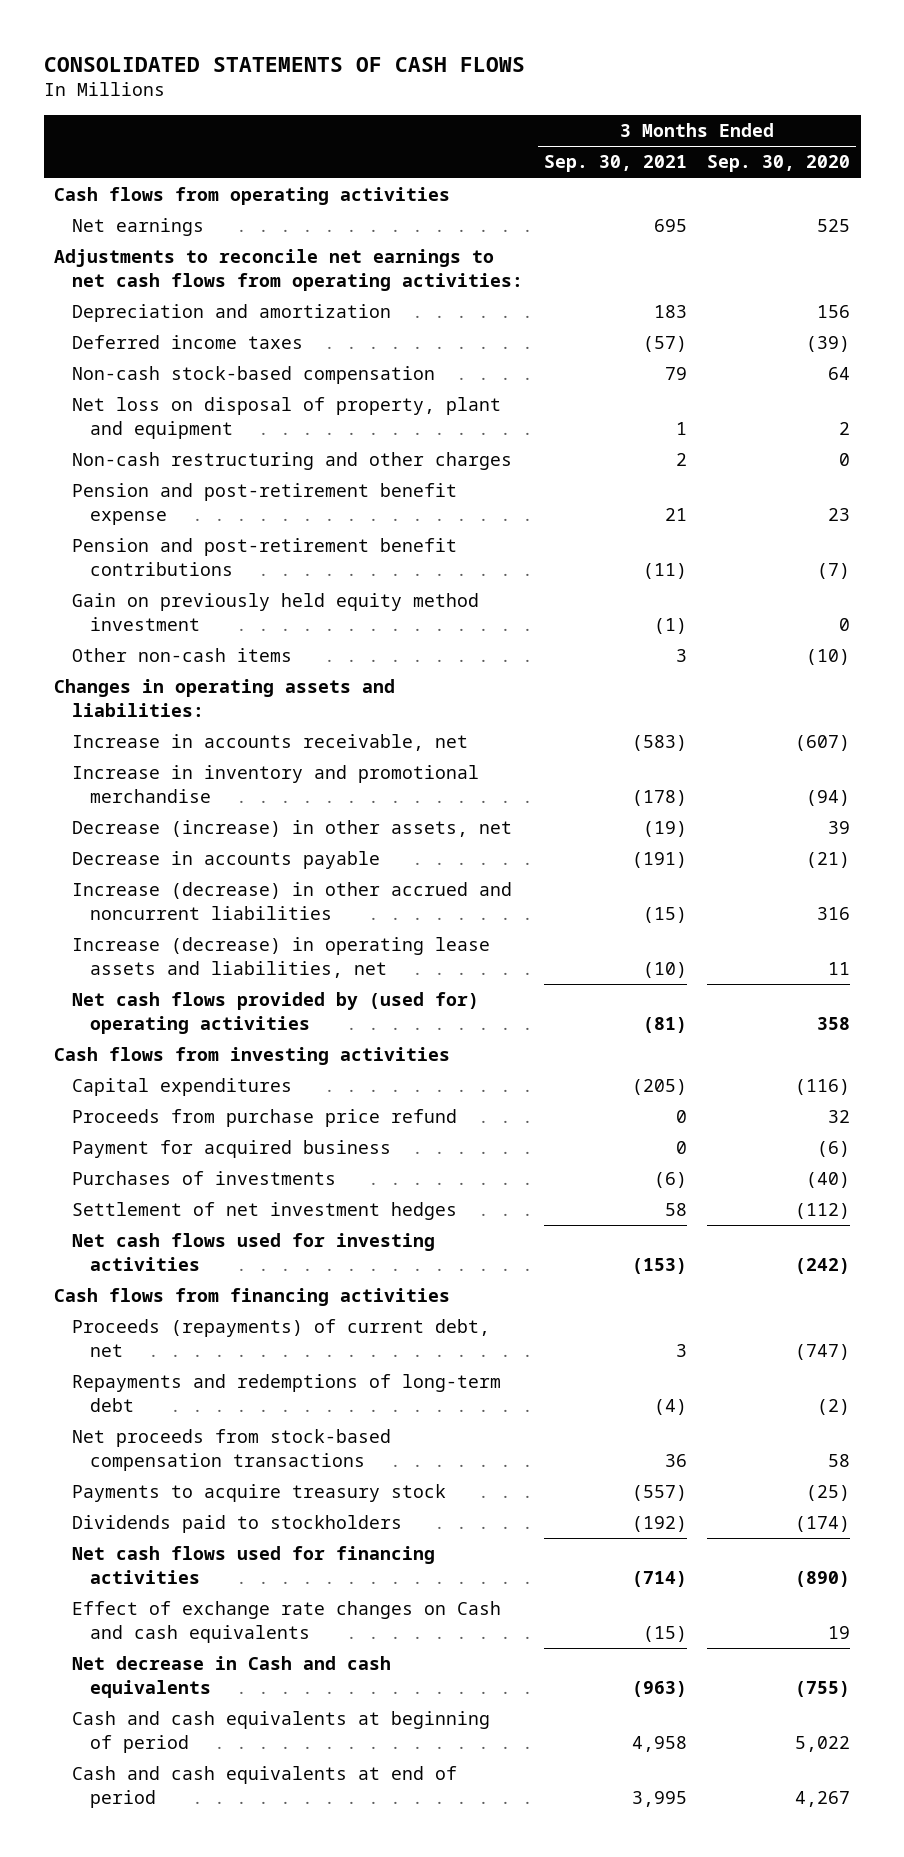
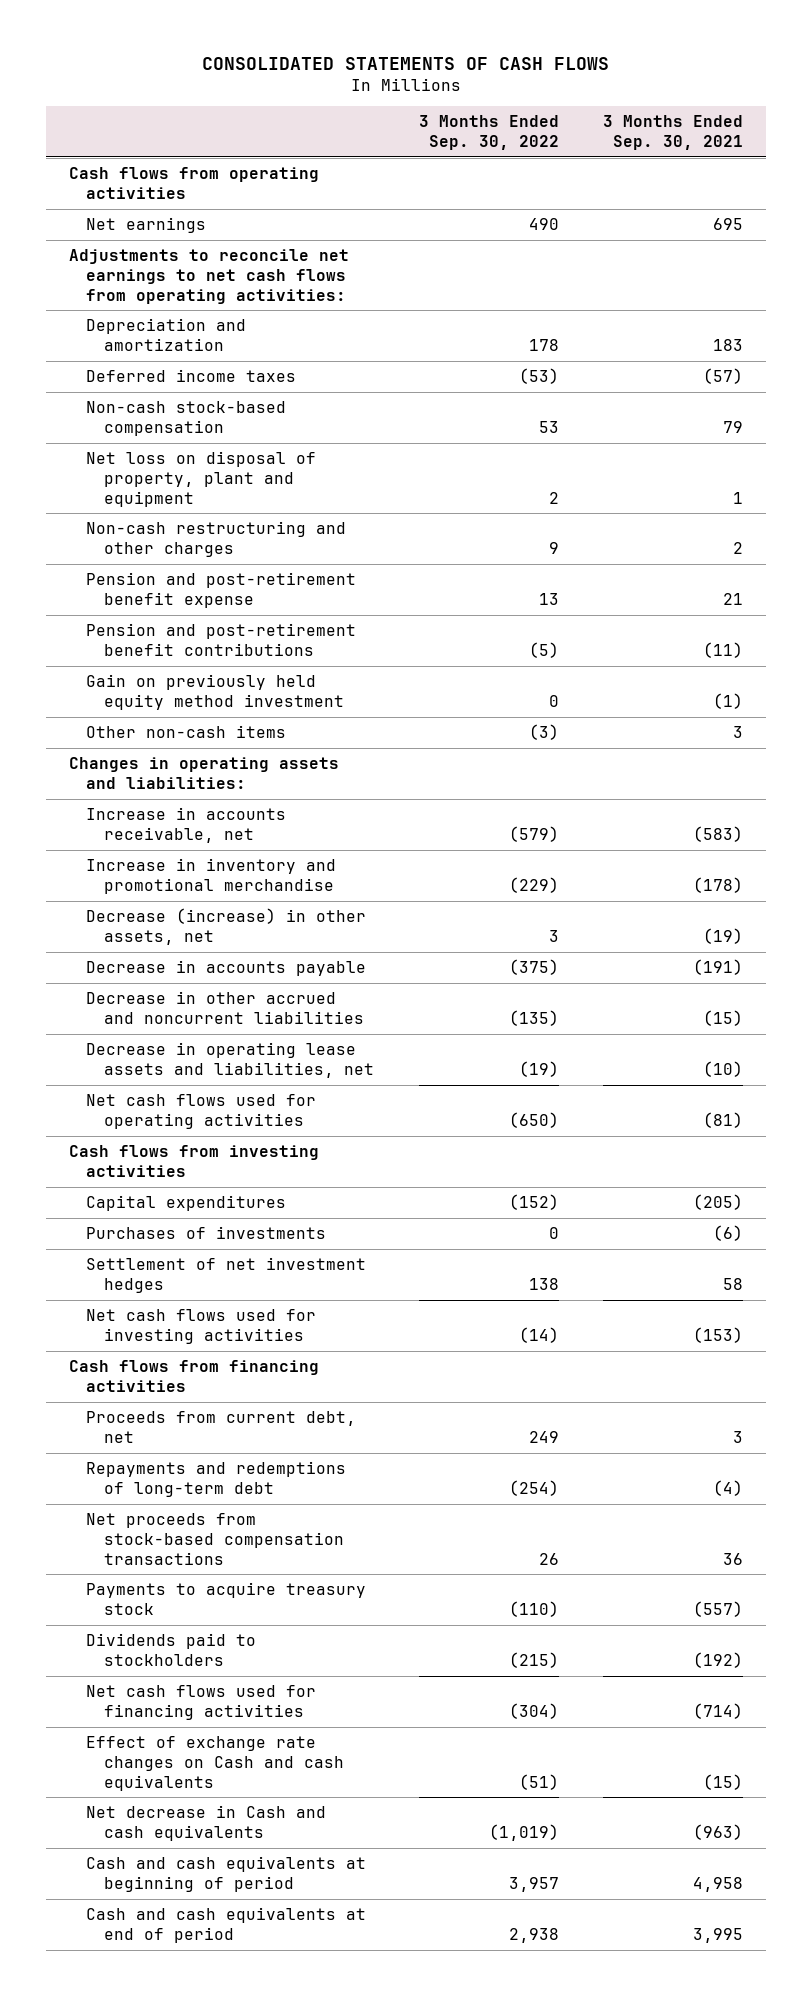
[707,155,851,173] Sep. 30, 2020 -> none
none -> [418,115,559,150] 3 Months Ended Sep. 30, 2022
[71,882,512,920] Increase (decrease) in other accrued and noncurrent liabilities -> [86,991,364,1024] Decrease in other accrued and noncurrent liabilities
[71,937,490,978] Increase (decrease) in operating lease assets and liabilities, net -> [86,1042,374,1078] Decrease in operating lease assets and liabilities, net
[71,992,479,1034] Net cash flows provided by (used for) operating activities -> [86,1094,317,1129] Net cash flows used for operating activities
[71,1109,457,1128] Proceeds from purchase price refund -> none
[71,1140,391,1159] Payment for acquired business -> none
[71,1319,490,1357] Proceeds (repayments) of current debt, net -> [86,1411,357,1443] Proceeds from current debt, net

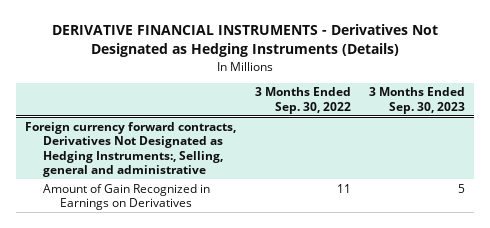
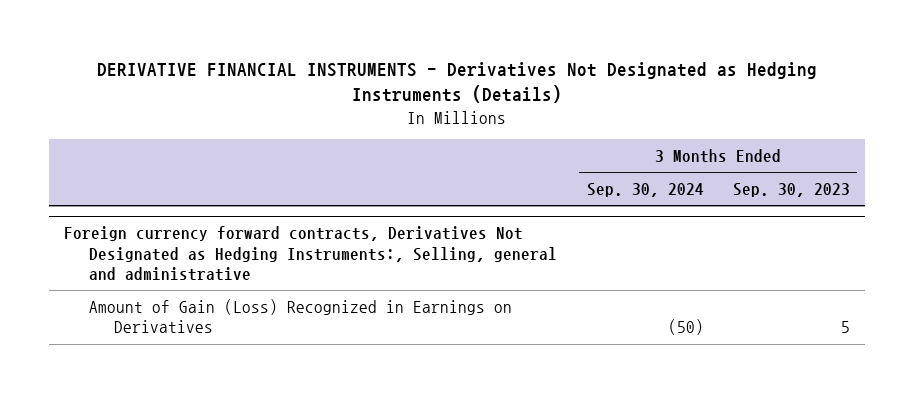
[254,87,351,115] 3 Months Ended Sep. 30, 2022 -> none
none -> [586,183,704,198] Sep. 30, 2024
[42,183,210,211] Amount of Gain Recognized in Earnings on Derivatives -> [89,298,513,334] Amount of Gain (Loss) Recognized in Earnings on Derivatives

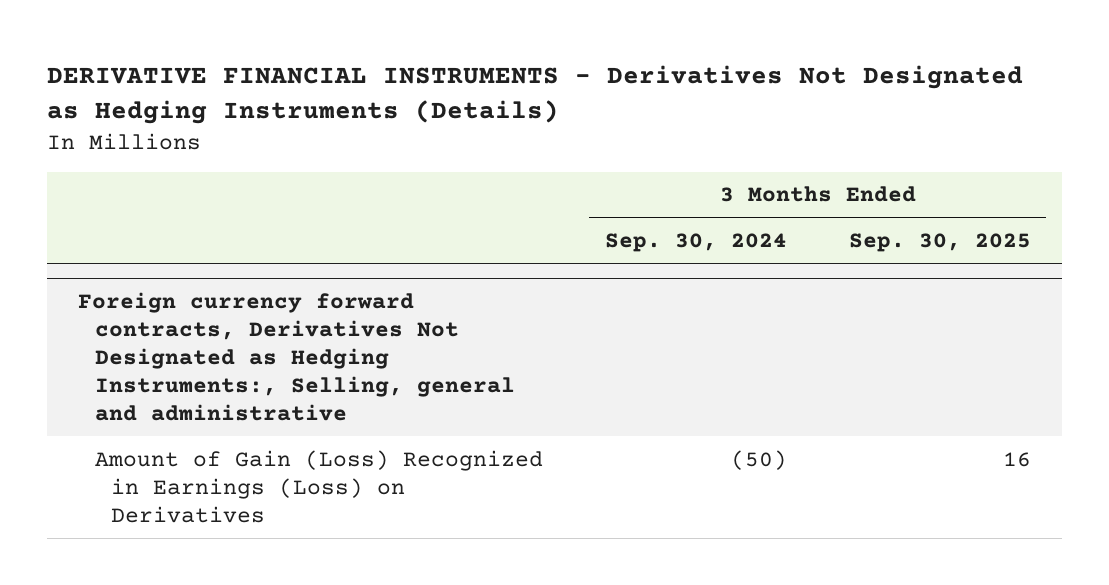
[732,183,850,198] Sep. 30, 2023 -> none
none -> [848,233,1031,253] Sep. 30, 2025
[89,298,513,334] Amount of Gain (Loss) Recognized in Earnings on Derivatives -> [94,449,543,523] Amount of Gain (Loss) Recognized in Earnings (Loss) on Derivatives

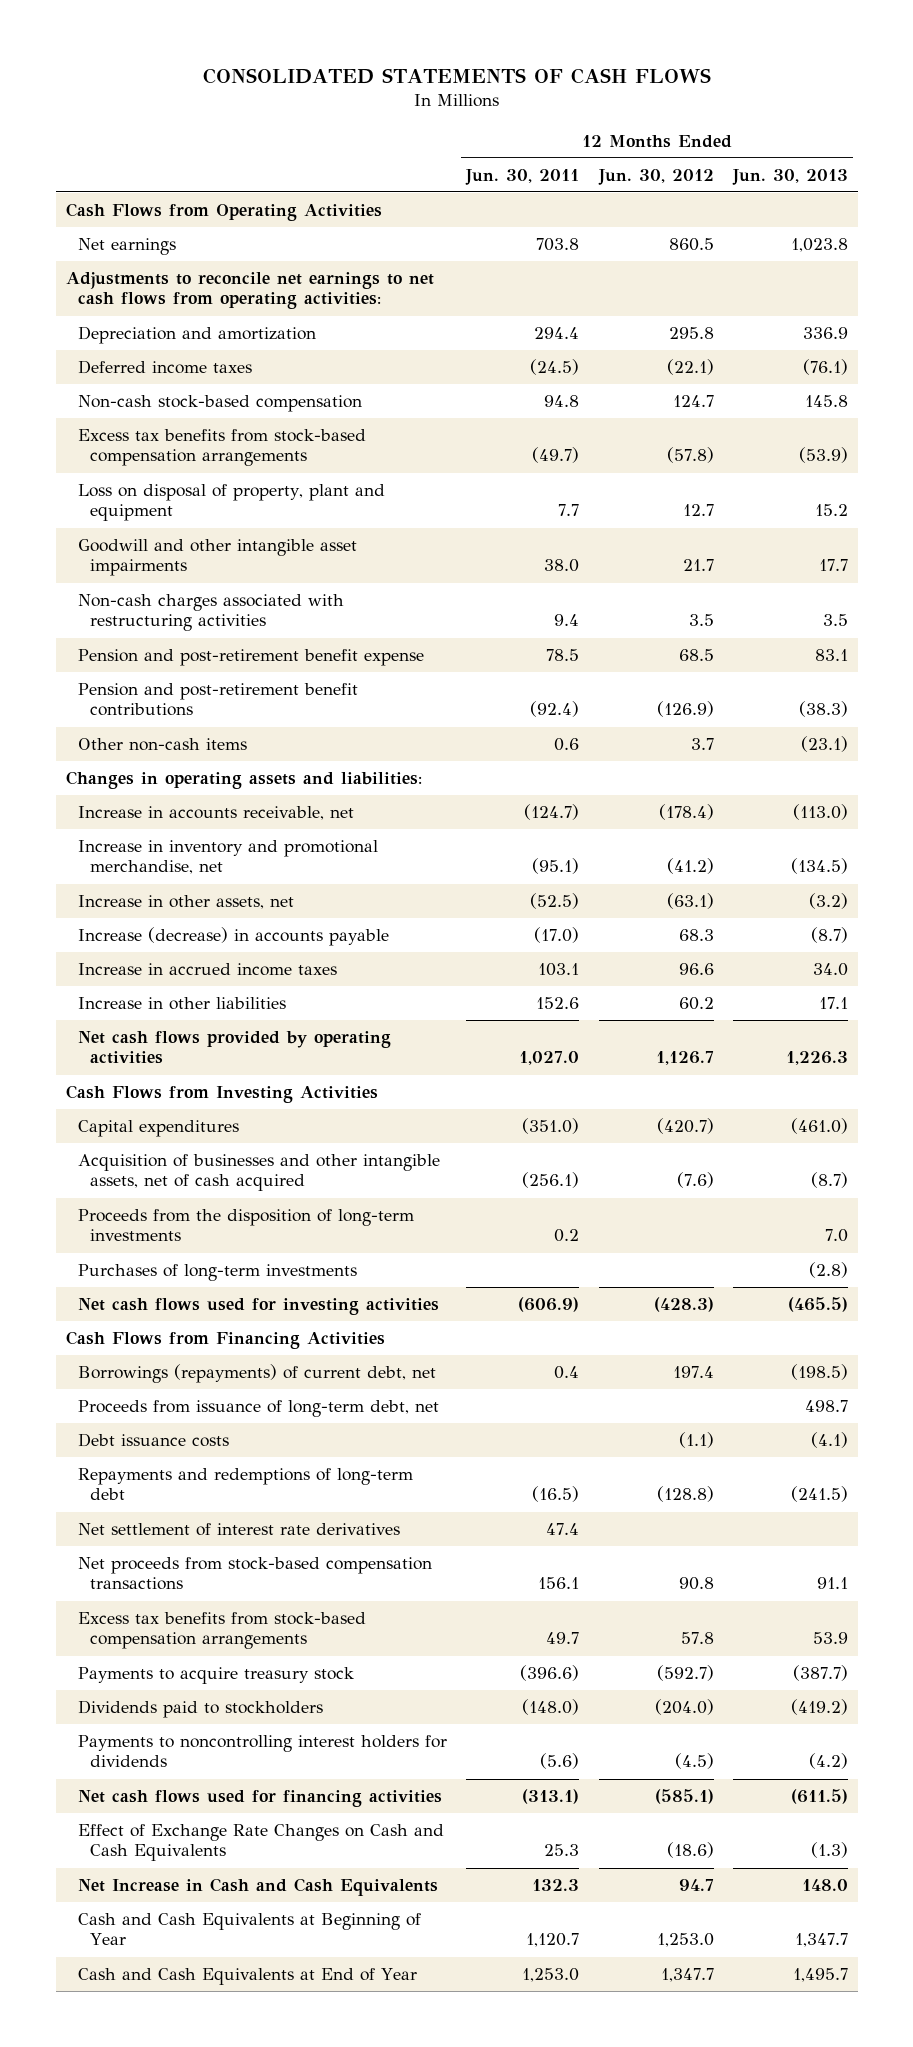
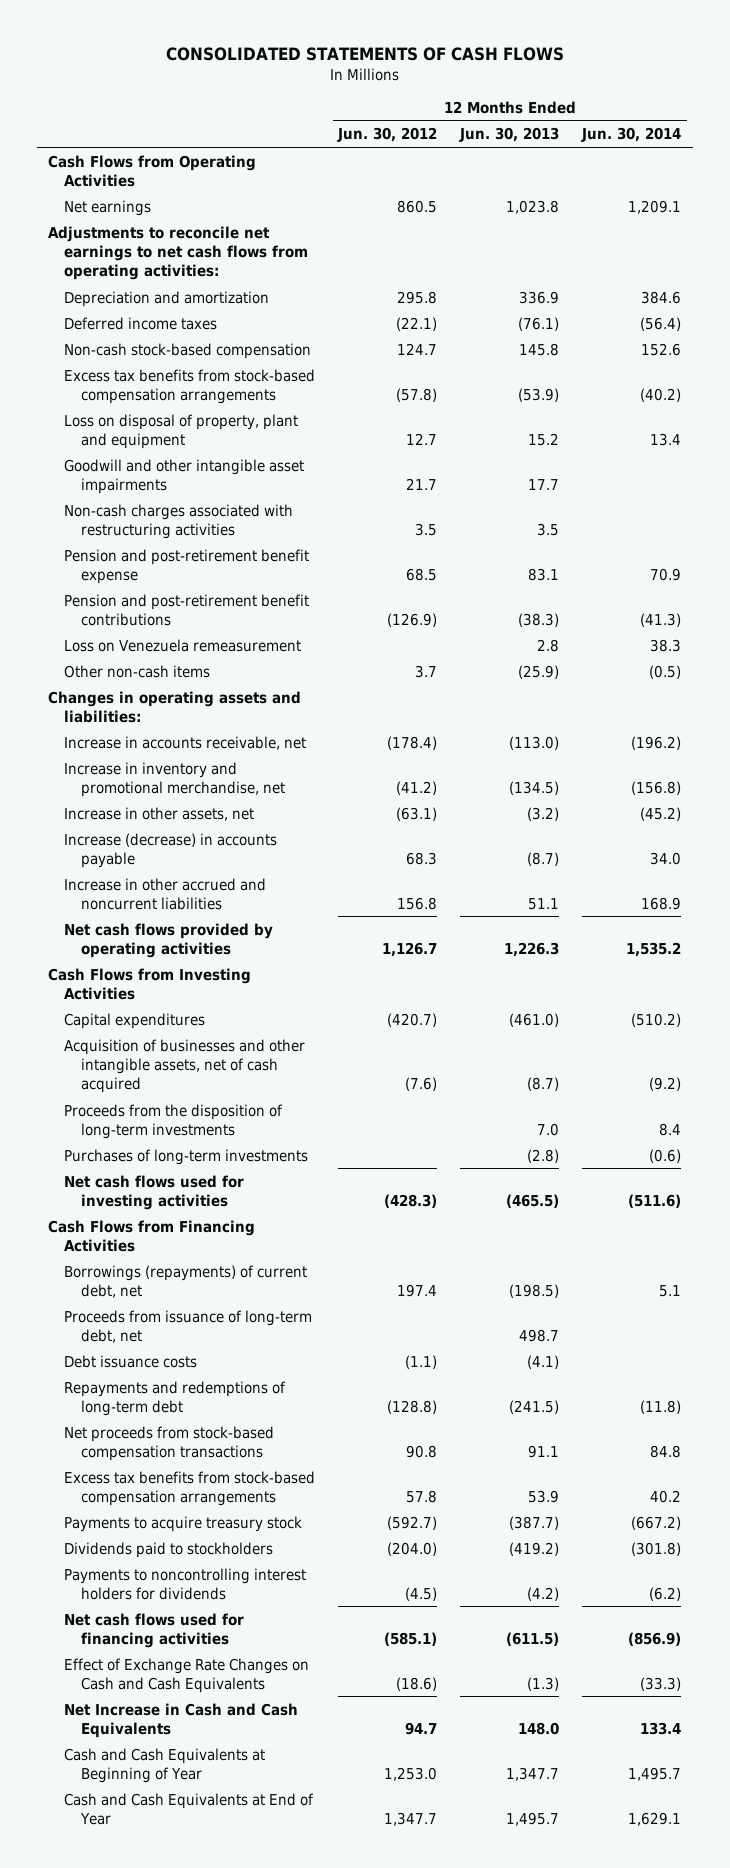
[465,168,580,185] Jun. 30, 2011 -> none
none -> [581,127,682,143] Jun. 30, 2014
none -> [64,638,302,652] Loss on Venezuela remeasurement
[800,736,848,753] (23.1) -> [518,664,560,679] (25.9)
[77,963,337,977] Increase in accrued income taxes -> none
[77,997,286,1011] Increase in other liabilities -> [64,877,267,910] Increase in other accrued and noncurrent liabilities
[678,997,714,1011] 60.2 -> [397,896,438,910] 156.8
[818,997,848,1010] 17.1 -> [528,897,560,910] 51.1
[77,1523,400,1537] Net settlement of interest rate derivatives -> none

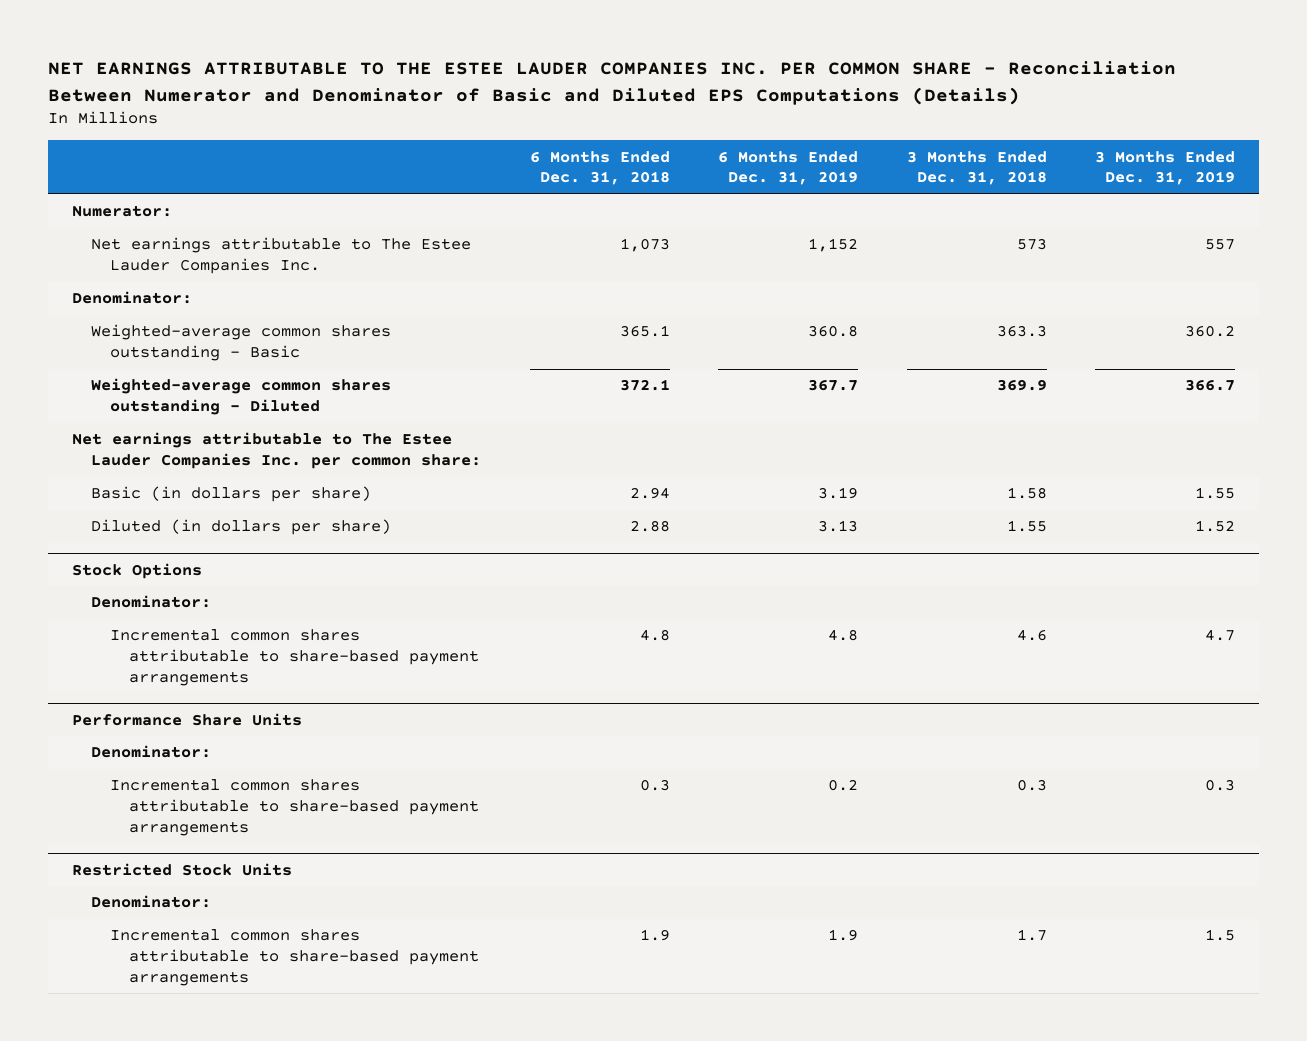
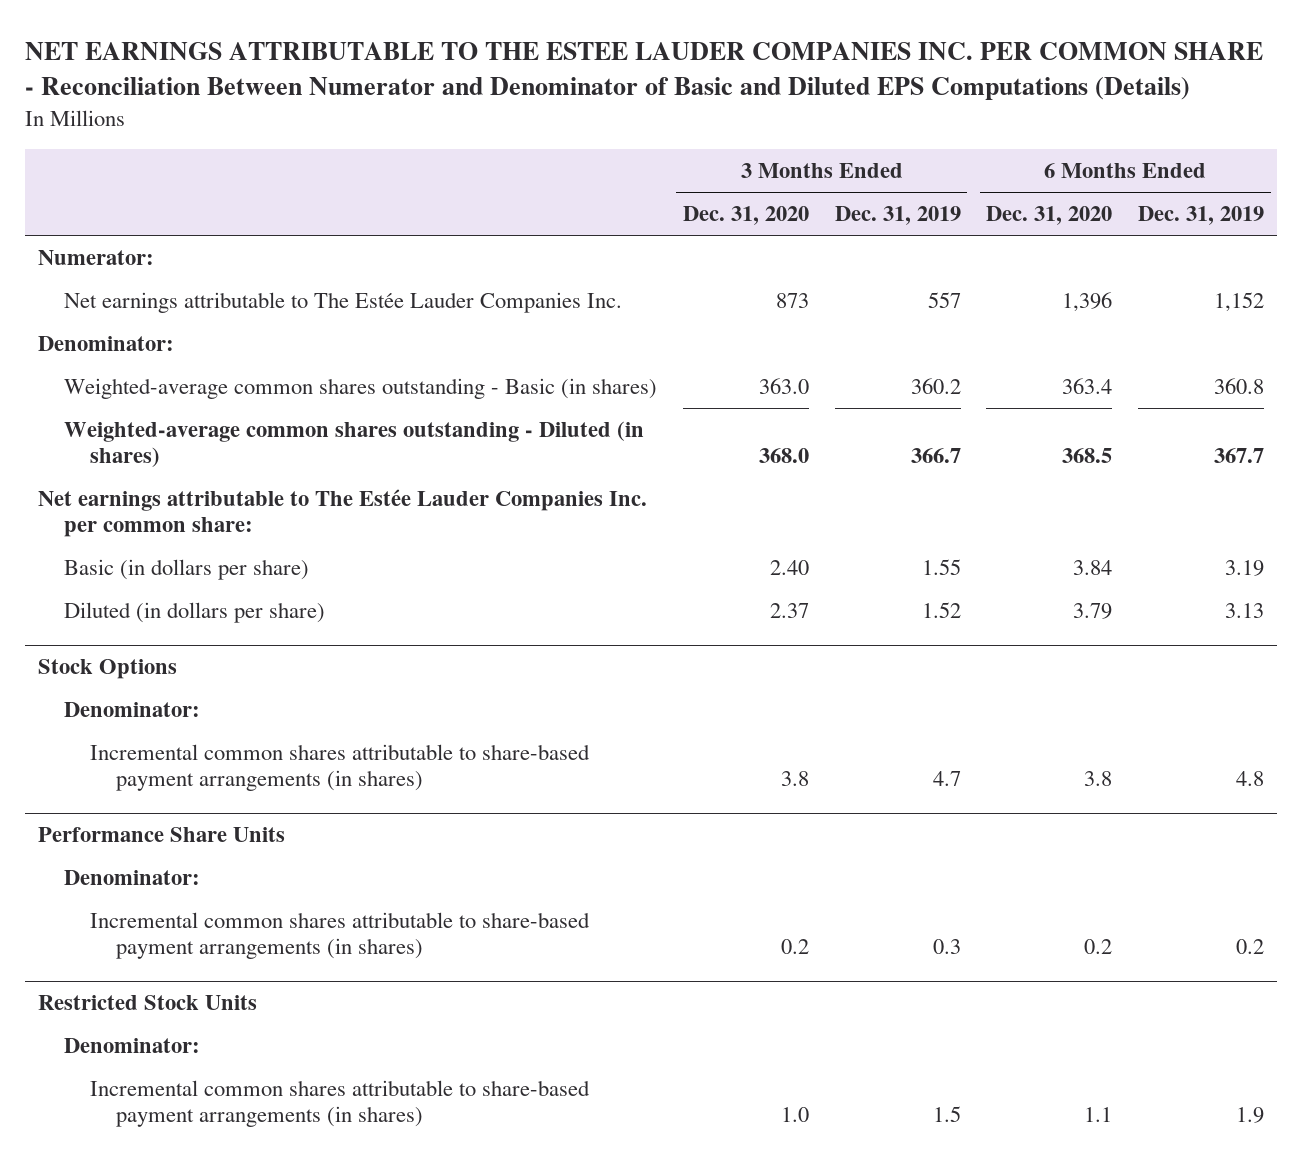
[529,150,670,186] 6 Months Ended Dec. 31, 2018 -> none
[906,150,1047,186] 3 Months Ended Dec. 31, 2018 -> none
none -> [682,206,809,226] Dec. 31, 2020
none -> [986,206,1113,226] Dec. 31, 2020
[91,237,472,275] Net earnings attributable to The Estee Lauder Companies Inc. -> [64,292,623,314] Net earnings attributable to The Estée Lauder Companies Inc.
[91,324,392,362] Weighted-average common shares outstanding - Basic -> [64,378,658,400] Weighted-average common shares outstanding - Basic (in shares)
[91,378,392,416] Weighted-average common shares outstanding - Diluted -> [64,421,645,468] Weighted-average common shares outstanding - Diluted (in shares)
[72,432,482,470] Net earnings attributable to The Estee Lauder Companies Inc. per common share: -> [38,489,648,538] Net earnings attributable to The Estée Lauder Companies Inc. per common share:
[110,629,480,686] Incremental common shares attributable to share-based payment arrangements -> [90,744,591,792] Incremental common shares attributable to share-based payment arrangements (in shares)
[110,779,480,836] Incremental common shares attributable to share-based payment arrangements -> [90,912,591,960] Incremental common shares attributable to share-based payment arrangements (in shares)
[110,929,480,986] Incremental common shares attributable to share-based payment arrangements -> [90,1080,591,1128] Incremental common shares attributable to share-based payment arrangements (in shares)

